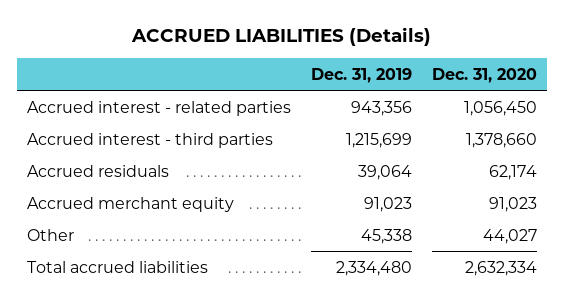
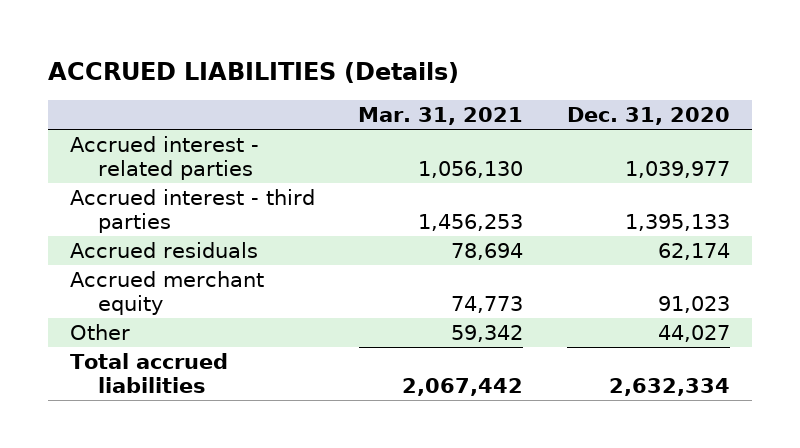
[310,67,412,83] Dec. 31, 2019 -> none
none -> [358,107,524,126] Mar. 31, 2021
[463,100,537,116] 1,056,450 -> [625,160,731,178] 1,039,977
[465,132,537,148] 1,378,660 -> [625,213,731,231] 1,395,133

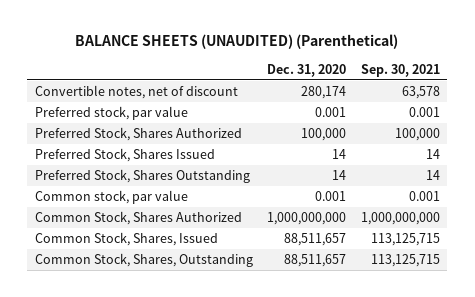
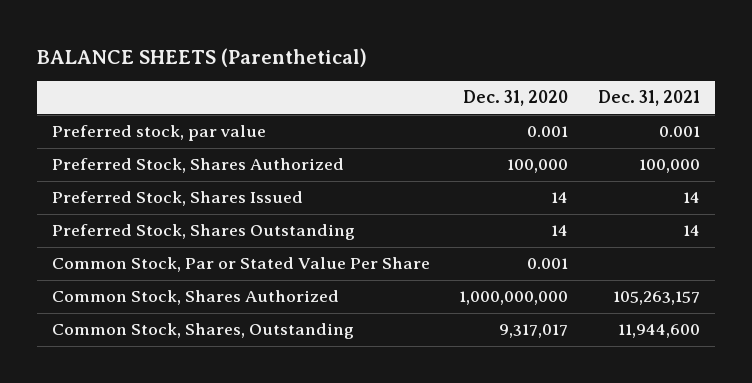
[75,34,399,50] BALANCE SHEETS (UNAUDITED) (Parenthetical) -> [36,47,367,67] BALANCE SHEETS (Parenthetical)
[361,63,441,77] Sep. 30, 2021 -> none
none -> [597,90,700,107] Dec. 31, 2021
[34,85,238,100] Convertible notes, net of discount -> none
[34,190,188,205] Common stock, par value -> [51,257,430,273] Common Stock, Par or Stated Value Per Share
[34,232,218,247] Common Stock, Shares, Issued -> none
[284,254,347,268] 88,511,657 -> [499,324,569,339] 9,317,017

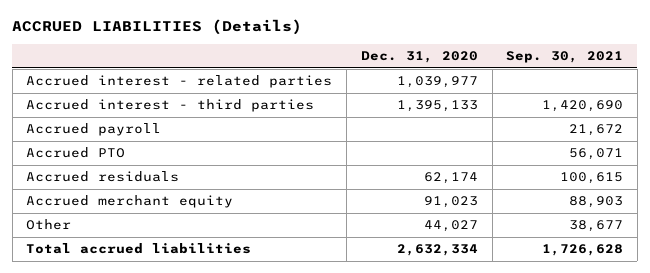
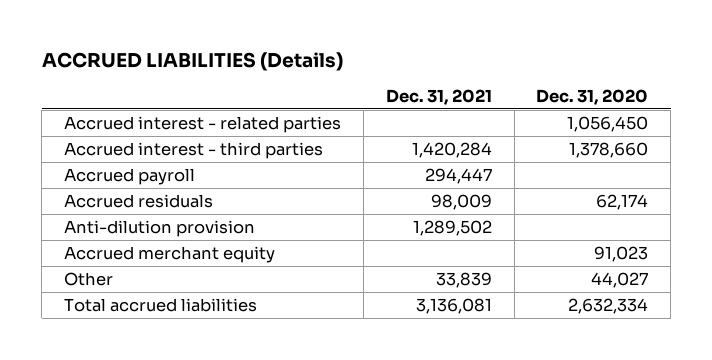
[506,51,624,64] Sep. 30, 2021 -> none
none -> [385,89,492,106] Dec. 31, 2021
[396,76,478,89] 1,039,977 -> [567,115,649,132] 1,056,450
[396,100,478,113] 1,395,133 -> [569,141,649,158] 1,378,660
[26,147,126,159] Accrued PTO -> none
none -> [63,219,255,237] Anti-dilution provision

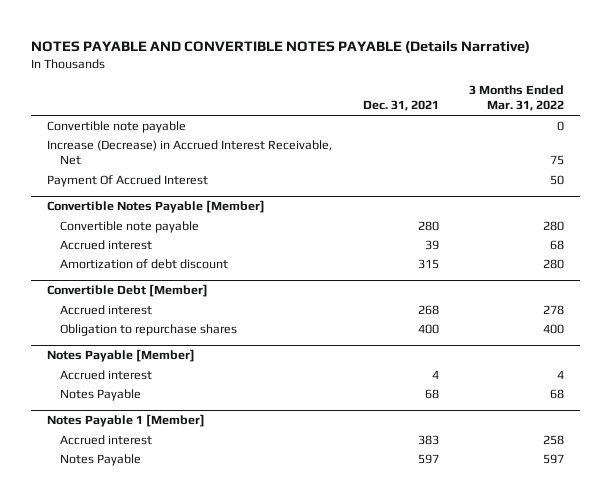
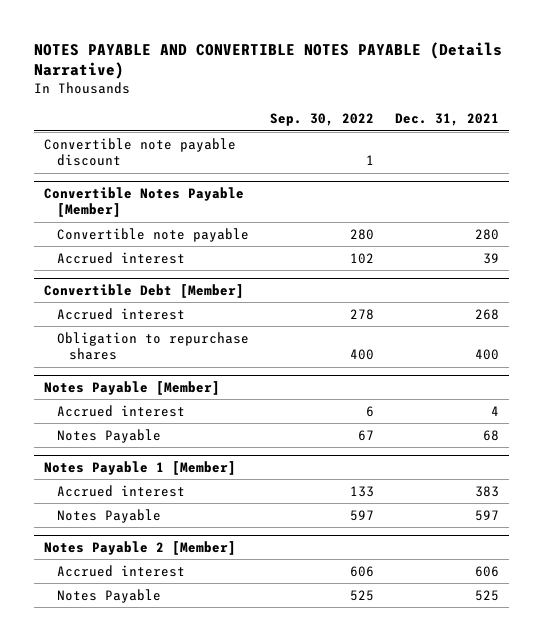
[469,85,565,112] 3 Months Ended Mar. 31, 2022 -> none
none -> [269,113,374,127] Sep. 30, 2022
[46,139,332,165] Increase (Decrease) in Accrued Interest Receivable, Net -> none
[46,174,208,187] Payment Of Accrued Interest -> none
[46,120,186,133] Convertible note payable -> [44,137,237,167] Convertible note payable discount
[60,258,229,269] Amortization of debt discount -> none
none -> [44,540,237,555] Notes Payable 2 [Member]
none -> [56,564,185,577] Accrued interest
none -> [56,588,161,603] Notes Payable

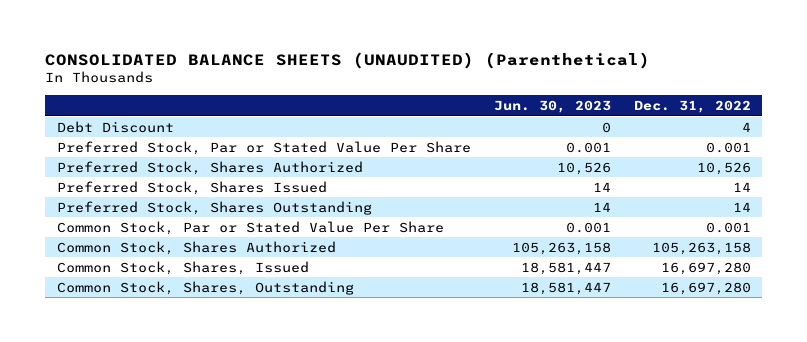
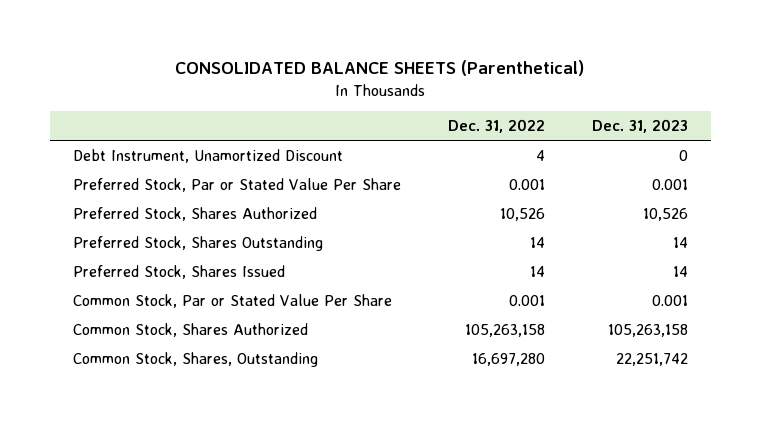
[44,52,650,70] CONSOLIDATED BALANCE SHEETS (UNAUDITED) (Parenthetical) -> [175,60,585,77] CONSOLIDATED BALANCE SHEETS (Parenthetical)
[493,100,611,114] Jun. 30, 2023 -> none
none -> [591,119,688,134] Dec. 31, 2023
[56,120,174,133] Debt Discount -> [73,148,344,163] Debt Instrument, Unamortized Discount
[56,180,327,195] Preferred Stock, Shares Issued -> [73,264,286,279] Preferred Stock, Shares Issued
[56,260,309,275] Common Stock, Shares, Issued -> none

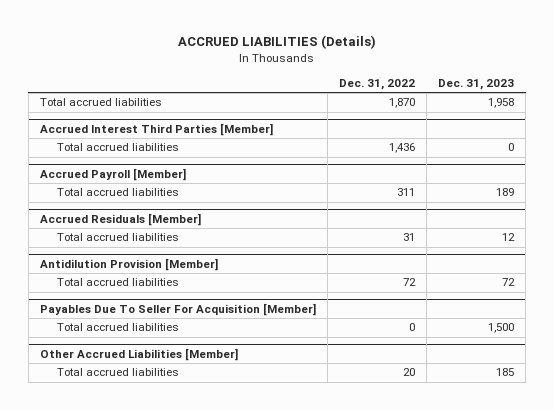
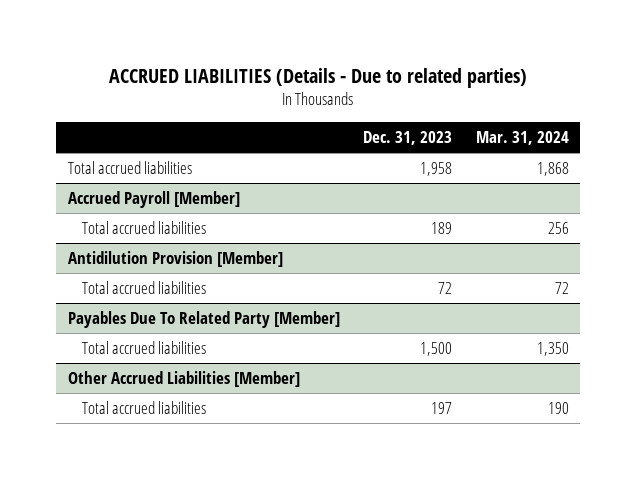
[177,35,376,50] ACCRUED LIABILITIES (Details) -> [109,67,528,88] ACCRUED LIABILITIES (Details - Due to related parties)
[338,78,415,90] Dec. 31, 2022 -> none
none -> [475,131,569,146] Mar. 31, 2024
[39,122,273,136] Accrued Interest Third Parties [Member] -> none
[57,143,180,152] Total accrued liabilities -> none
[39,212,201,226] Accrued Residuals [Member] -> none
[57,233,180,242] Total accrued liabilities -> none
[39,302,316,316] Payables Due To Seller For Acquisition [Member] -> none
none -> [67,310,340,328] Payables Due To Related Party [Member]
[496,368,515,377] 185 -> [431,401,453,414] 197

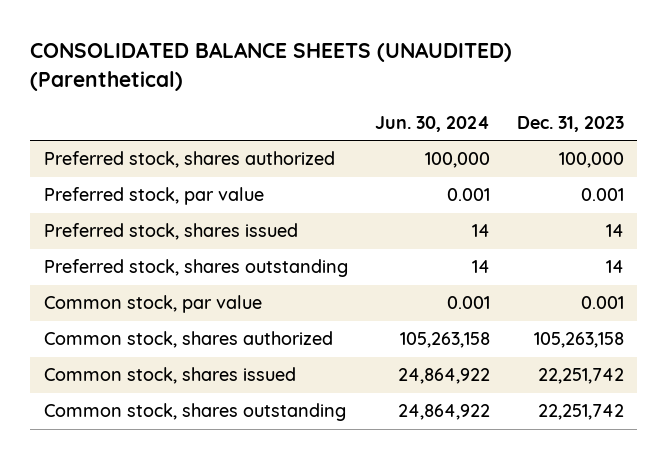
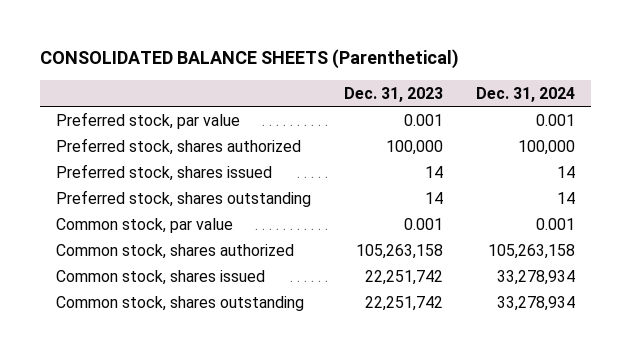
[30,42,513,91] CONSOLIDATED BALANCE SHEETS (UNAUDITED) (Parenthetical) -> [39,49,459,70] CONSOLIDATED BALANCE SHEETS (Parenthetical)
[374,115,490,132] Jun. 30, 2024 -> none
none -> [475,86,575,102] Dec. 31, 2024
[43,151,335,169] Preferred stock, shares authorized -> [56,137,302,155] Preferred stock, shares authorized

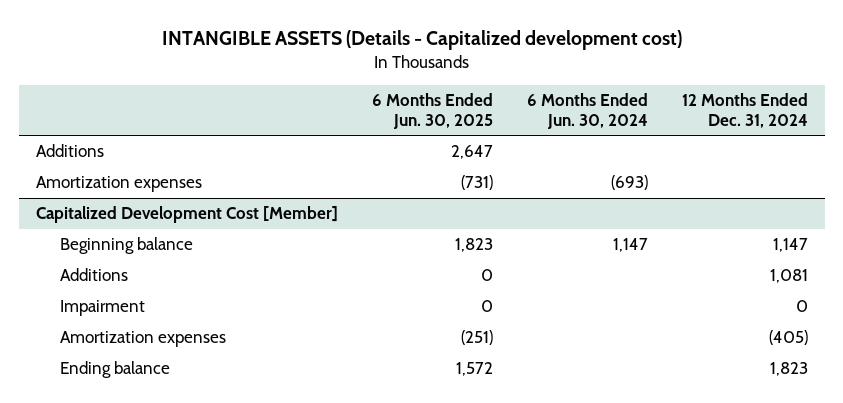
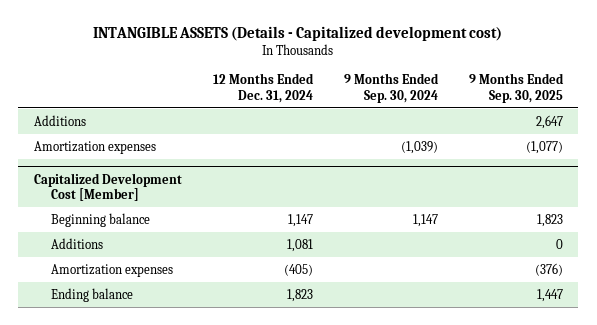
[371,92,493,129] 6 Months Ended Jun. 30, 2025 -> none
[526,92,648,129] 6 Months Ended Jun. 30, 2024 -> none
none -> [343,73,439,103] 9 Months Ended Sep. 30, 2024
none -> [468,73,564,103] 9 Months Ended Sep. 30, 2025
[60,300,146,317] Impairment -> none

